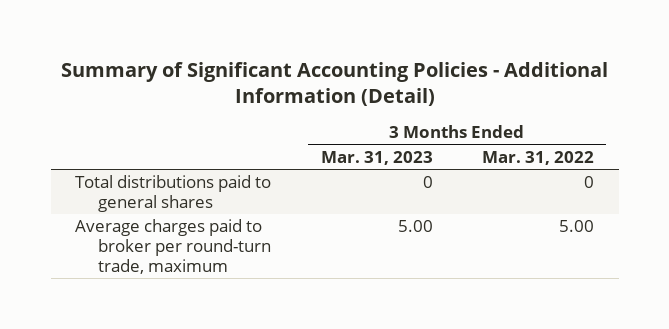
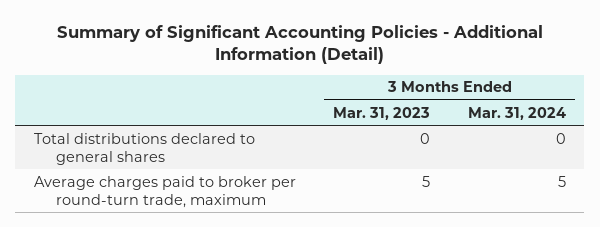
[482,150,595,165] Mar. 31, 2022 -> none
none -> [467,106,566,120] Mar. 31, 2024
[75,175,272,213] Total distributions paid to general shares -> [33,132,255,165] Total distributions declared to general shares
[397,220,433,233] 5.00 -> [422,175,431,187] 5

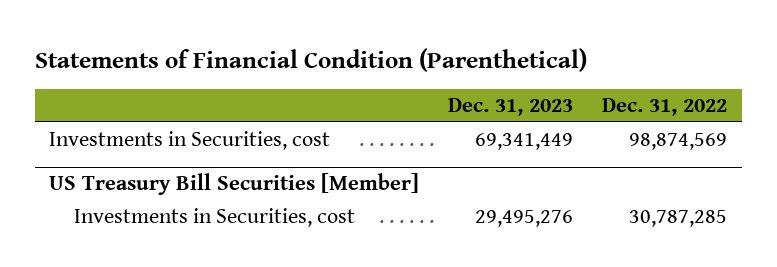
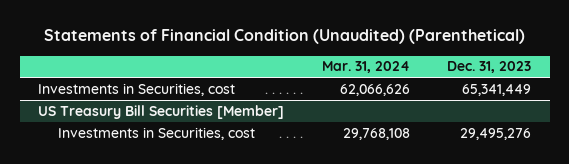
[34,47,587,72] Statements of Financial Condition (Parenthetical) -> [43,29,525,45] Statements of Financial Condition (Unaudited) (Parenthetical)
[602,98,728,117] Dec. 31, 2022 -> none
none -> [321,61,410,74] Mar. 31, 2024
[475,132,574,150] 69,341,449 -> [462,83,532,96] 65,341,449

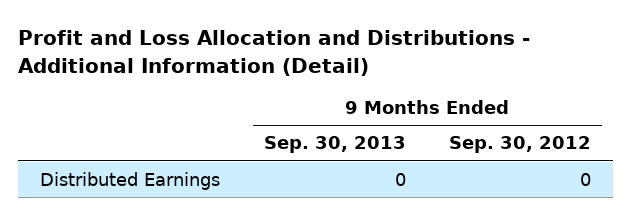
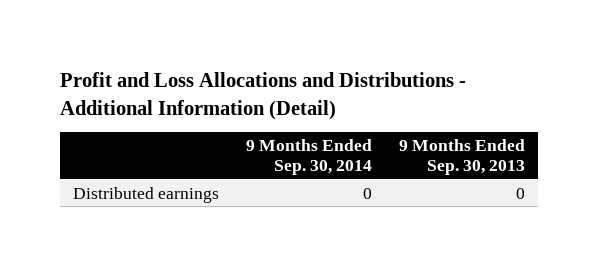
[17,30,530,76] Profit and Loss Allocation and Distributions - Additional Information (Detail) -> [59,72,466,120] Profit and Loss Allocations and Distributions - Additional Information (Detail)
[449,136,592,154] Sep. 30, 2012 -> none
none -> [245,138,372,176] 9 Months Ended Sep. 30, 2014
[39,172,220,191] Distributed Earnings -> [73,186,220,203] Distributed earnings

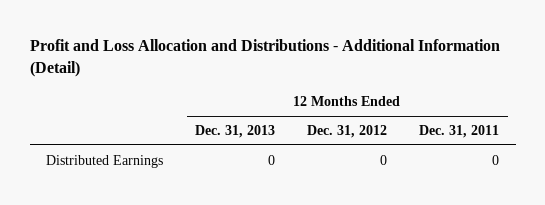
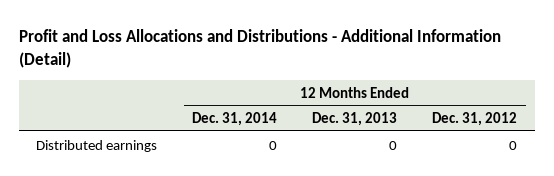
[29,39,500,78] Profit and Loss Allocation and Distributions - Additional Information (Detail) -> [18,29,501,69] Profit and Loss Allocations and Distributions - Additional Information (Detail)
[419,125,500,139] Dec. 31, 2011 -> none
none -> [192,112,278,127] Dec. 31, 2014
[45,154,163,168] Distributed Earnings -> [36,139,158,152] Distributed earnings

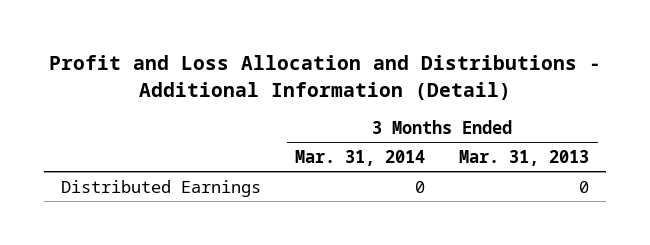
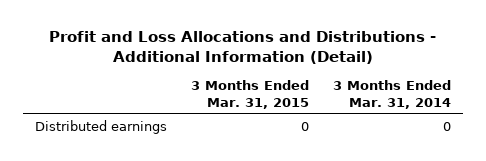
[49,55,602,100] Profit and Loss Allocation and Distributions - Additional Information (Detail) -> [49,31,437,64] Profit and Loss Allocations and Distributions - Additional Information (Detail)
[459,150,590,167] Mar. 31, 2013 -> none
none -> [191,80,310,109] 3 Months Ended Mar. 31, 2015
[61,179,262,197] Distributed Earnings -> [34,120,167,135] Distributed earnings

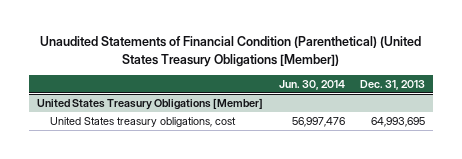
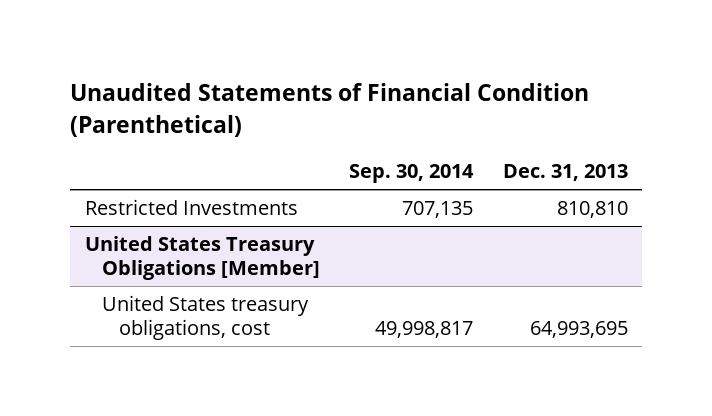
[40,36,422,67] Unaudited Statements of Financial Condition (Parenthetical) (United States Treasury Obligations [Member]) -> [69,83,589,137] Unaudited Statements of Financial Condition (Parenthetical)
[278,79,345,90] Jun. 30, 2014 -> none
none -> [349,164,475,184] Sep. 30, 2014
none -> [84,199,298,216] Restricted Investments

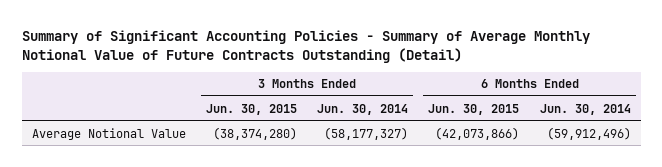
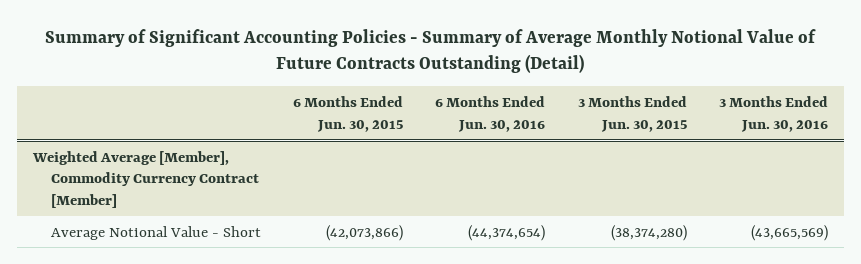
[317,103,409,115] Jun. 30, 2014 -> none
[539,103,631,115] Jun. 30, 2014 -> none
none -> [435,96,546,132] 6 Months Ended Jun. 30, 2016
none -> [718,96,828,132] 3 Months Ended Jun. 30, 2016
none -> [31,150,259,209] Weighted Average [Member], Commodity Currency Contract [Member]
[31,127,186,140] Average Notional Value -> [50,225,261,240] Average Notional Value - Short

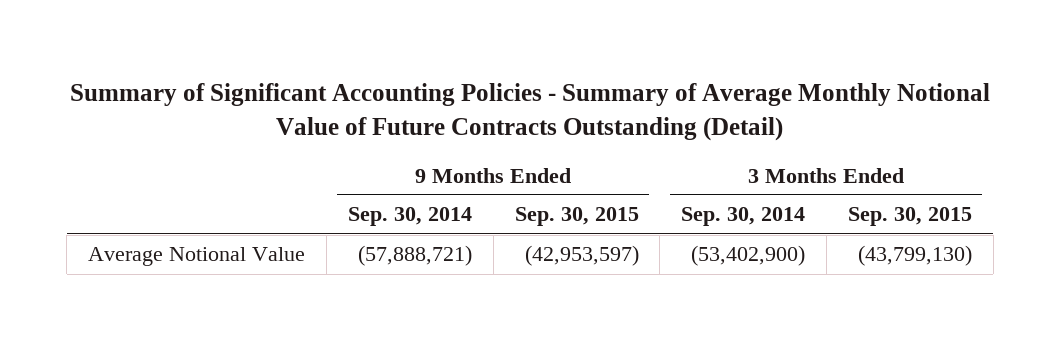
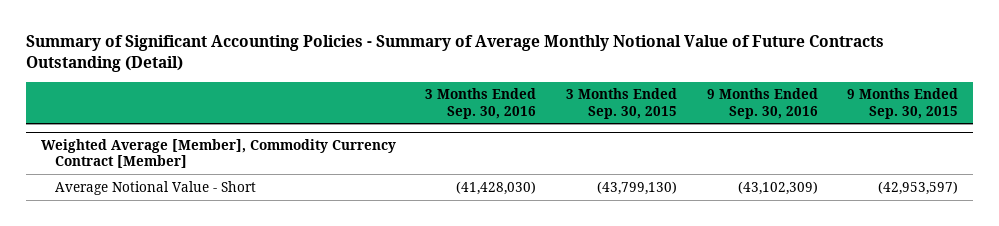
[347,207,472,227] Sep. 30, 2014 -> none
[681,207,806,227] Sep. 30, 2014 -> none
none -> [425,88,537,119] 3 Months Ended Sep. 30, 2016
none -> [706,88,818,119] 9 Months Ended Sep. 30, 2016
none -> [40,138,396,168] Weighted Average [Member], Commodity Currency Contract [Member]
[88,247,306,267] Average Notional Value -> [54,180,256,195] Average Notional Value - Short

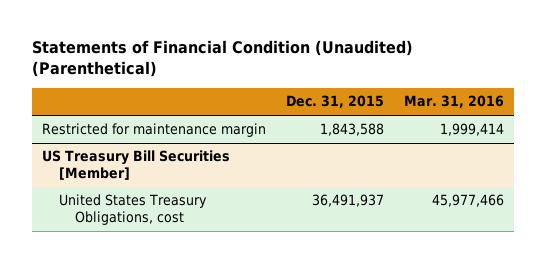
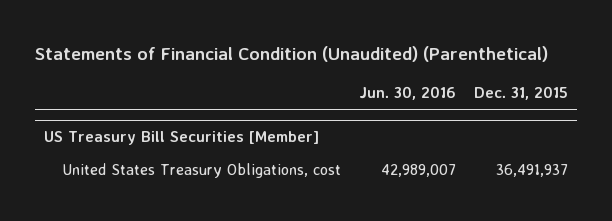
[404,95,505,109] Mar. 31, 2016 -> none
none -> [359,86,457,101] Jun. 30, 2016
[42,123,267,138] Restricted for maintenance margin -> none

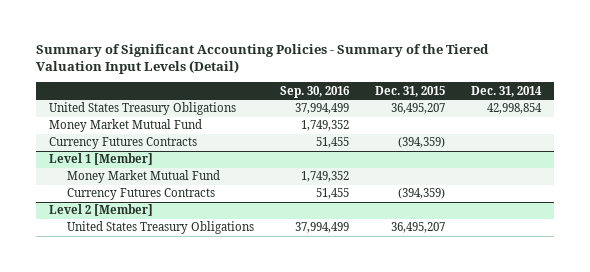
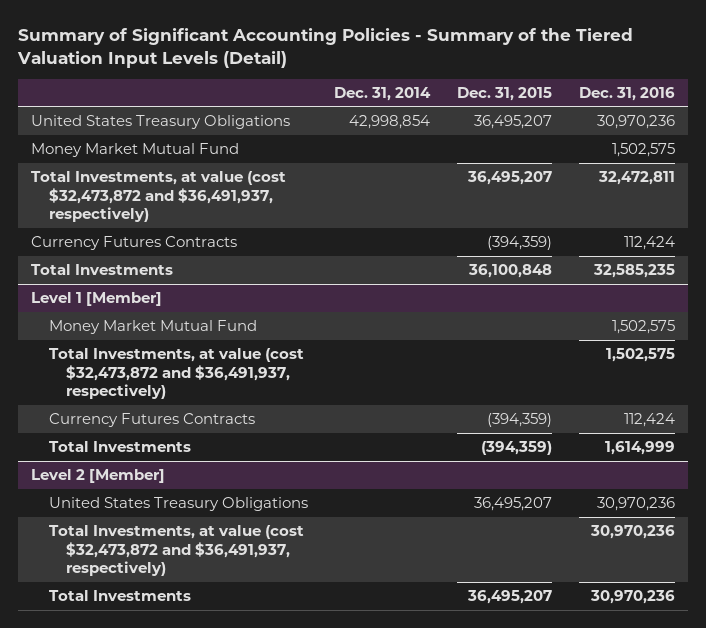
[279,85,350,98] Sep. 30, 2016 -> none
none -> [579,86,676,101] Dec. 31, 2016
none -> [31,170,287,223] Total Investments, at value (cost $32,473,872 and $36,491,937, respectively)
none -> [31,263,174,275] Total Investments
none -> [48,347,304,400] Total Investments, at value (cost $32,473,872 and $36,491,937, respectively)
none -> [48,440,191,452] Total Investments
none -> [48,524,304,577] Total Investments, at value (cost $32,473,872 and $36,491,937, respectively)
none -> [48,589,191,601] Total Investments

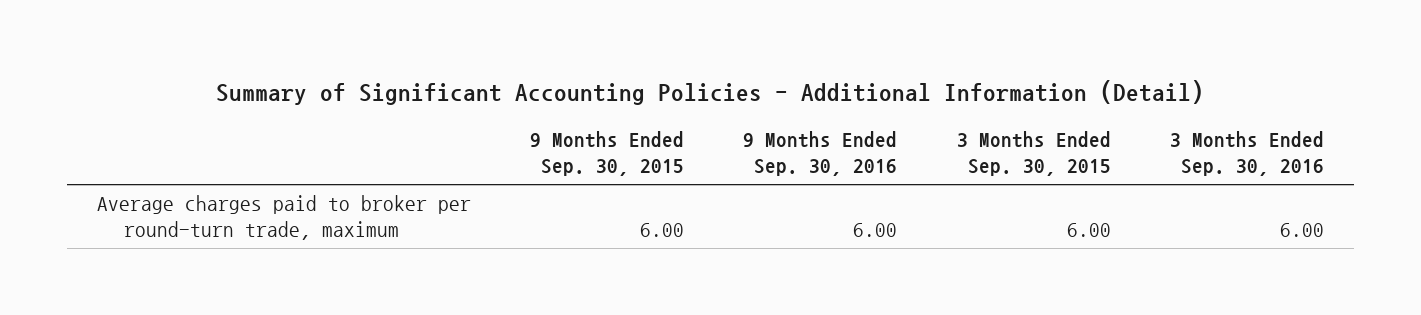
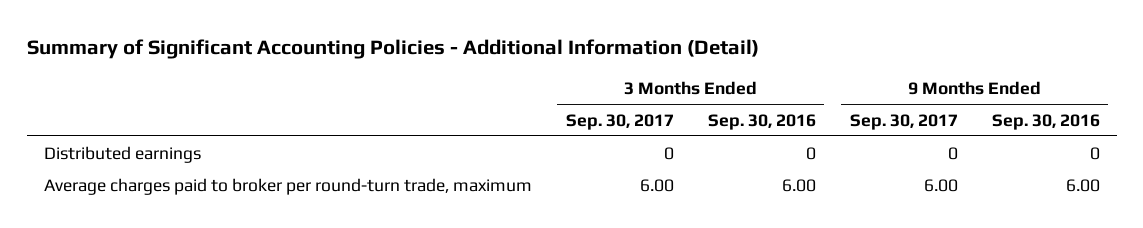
[530,131,685,177] 9 Months Ended Sep. 30, 2015 -> none
[956,131,1111,177] 3 Months Ended Sep. 30, 2015 -> none
none -> [565,113,674,130] Sep. 30, 2017
none -> [849,113,958,130] Sep. 30, 2017
none -> [43,145,201,163] Distributed earnings

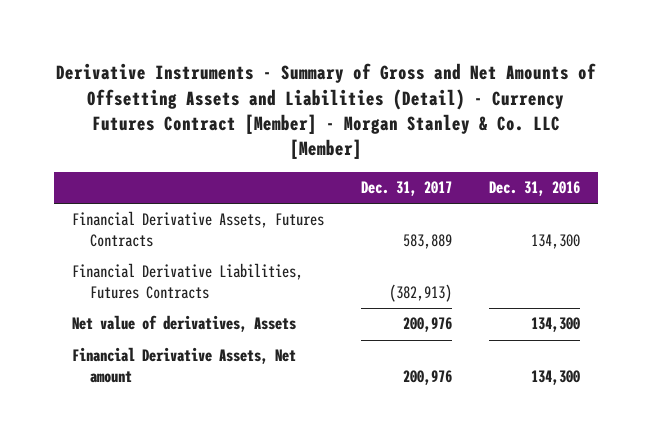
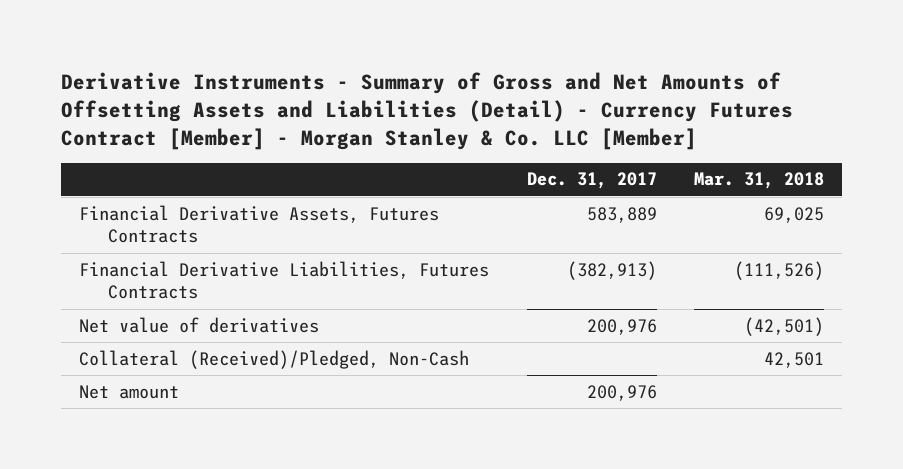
[489,181,581,197] Dec. 31, 2016 -> none
none -> [693,172,824,190] Mar. 31, 2018
[72,315,297,333] Net value of derivatives, Assets -> [79,316,320,333] Net value of derivatives
none -> [79,349,470,369] Collateral (Received)/Pledged, Non-Cash
[72,347,297,383] Financial Derivative Assets, Net amount -> [79,384,180,399] Net amount

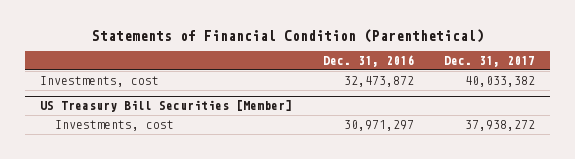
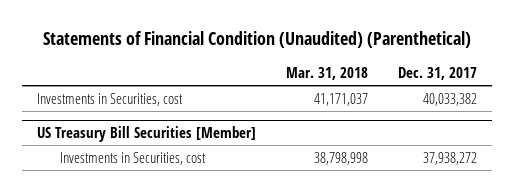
[91,28,484,43] Statements of Financial Condition (Parenthetical) -> [43,31,472,49] Statements of Financial Condition (Unaudited) (Parenthetical)
[322,55,414,68] Dec. 31, 2016 -> none
none -> [286,67,369,81] Mar. 31, 2018
[40,76,160,88] Investments, cost -> [36,92,183,106] Investments in Securities, cost
[55,120,175,132] Investments, cost -> [60,151,207,165] Investments in Securities, cost

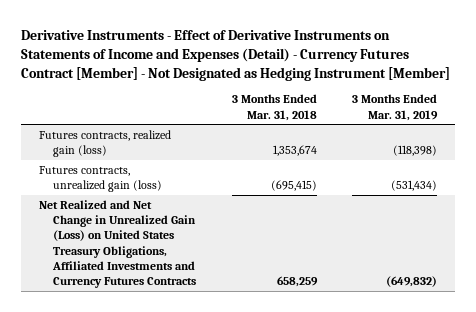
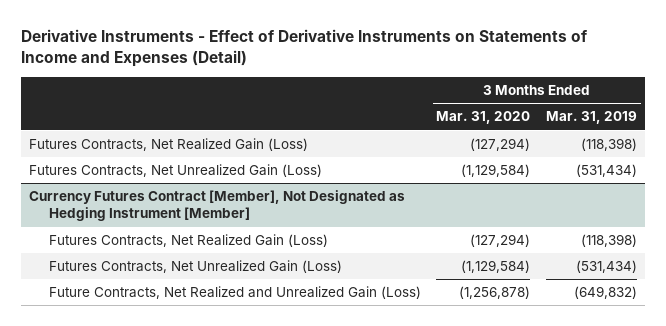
[21,29,451,81] Derivative Instruments - Effect of Derivative Instruments on Statements of Income and Expenses (Detail) - Currency Futures Contract [Member] - Not Designated as Hedging Instrument [Member] -> [20,29,588,68] Derivative Instruments - Effect of Derivative Instruments on Statements of Income and Expenses (Detail)
[231,94,317,121] 3 Months Ended Mar. 31, 2018 -> none
none -> [436,111,531,125] Mar. 31, 2020
[38,129,171,158] Futures contracts, realized gain (loss) -> [28,138,308,152] Futures Contracts, Net Realized Gain (Loss)
[38,165,163,193] Futures contracts, unrealized gain (loss) -> [28,164,322,178] Futures Contracts, Net Unrealized Gain (Loss)
none -> [28,190,405,222] Currency Futures Contract [Member], Not Designated as Hedging Instrument [Member]
none -> [48,234,328,248] Futures Contracts, Net Realized Gain (Loss)
none -> [48,260,342,274] Futures Contracts, Net Unrealized Gain (Loss)
[38,199,197,289] Net Realized and Net Change in Unrealized Gain (Loss) on United States Treasury Obligations, Affiliated Investments and Currency Futures Contracts -> [48,286,421,300] Future Contracts, Net Realized and Unrealized Gain (Loss)

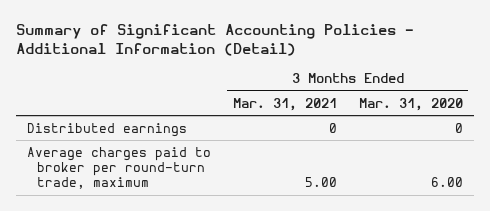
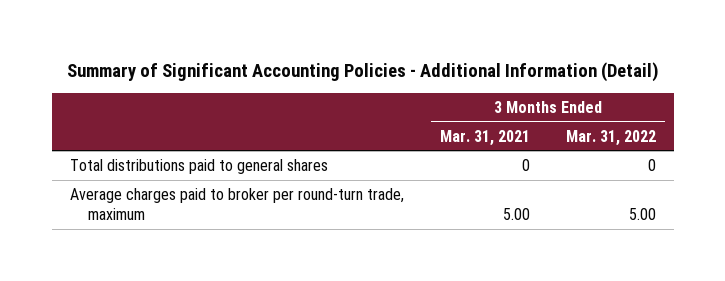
[358,97,463,111] Mar. 31, 2020 -> none
none -> [565,129,656,146] Mar. 31, 2022
[26,122,187,137] Distributed earnings -> [69,159,328,175] Total distributions paid to general shares

